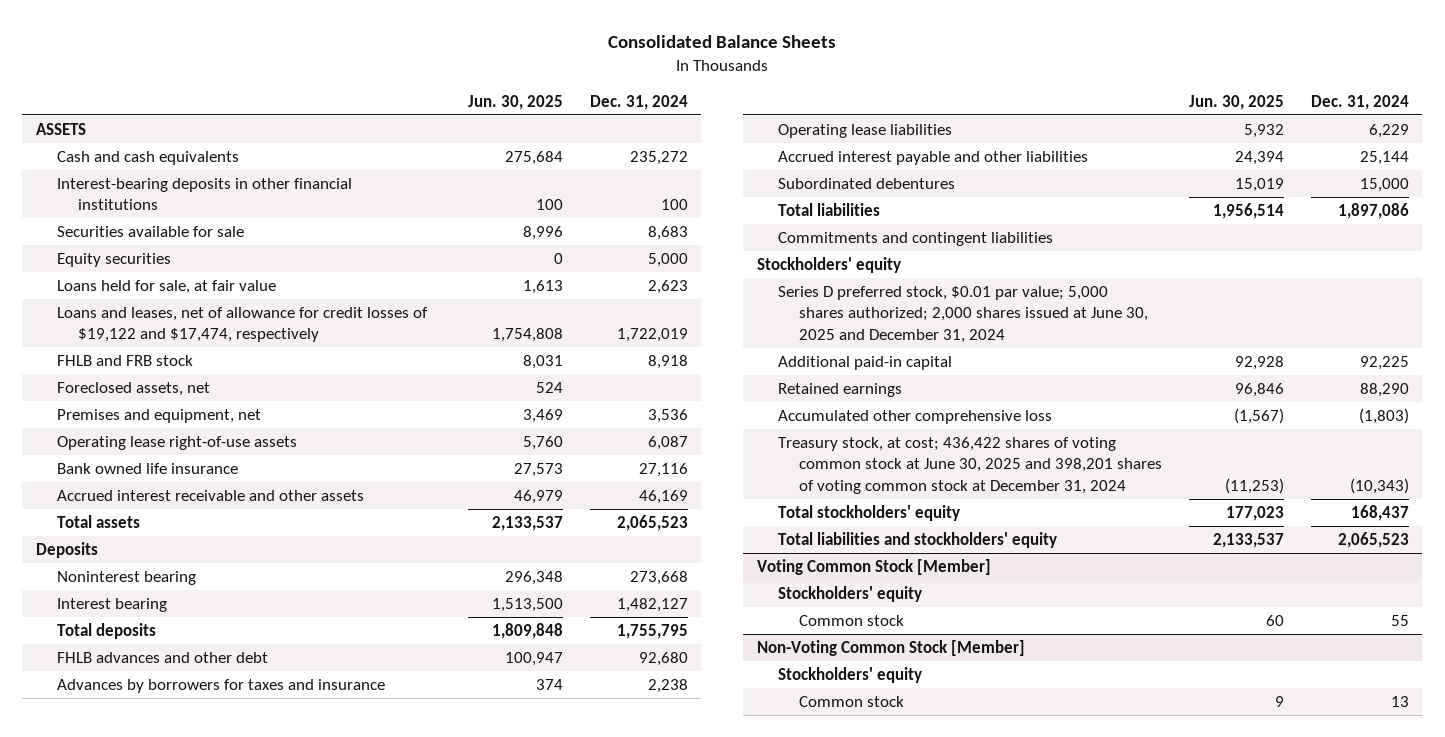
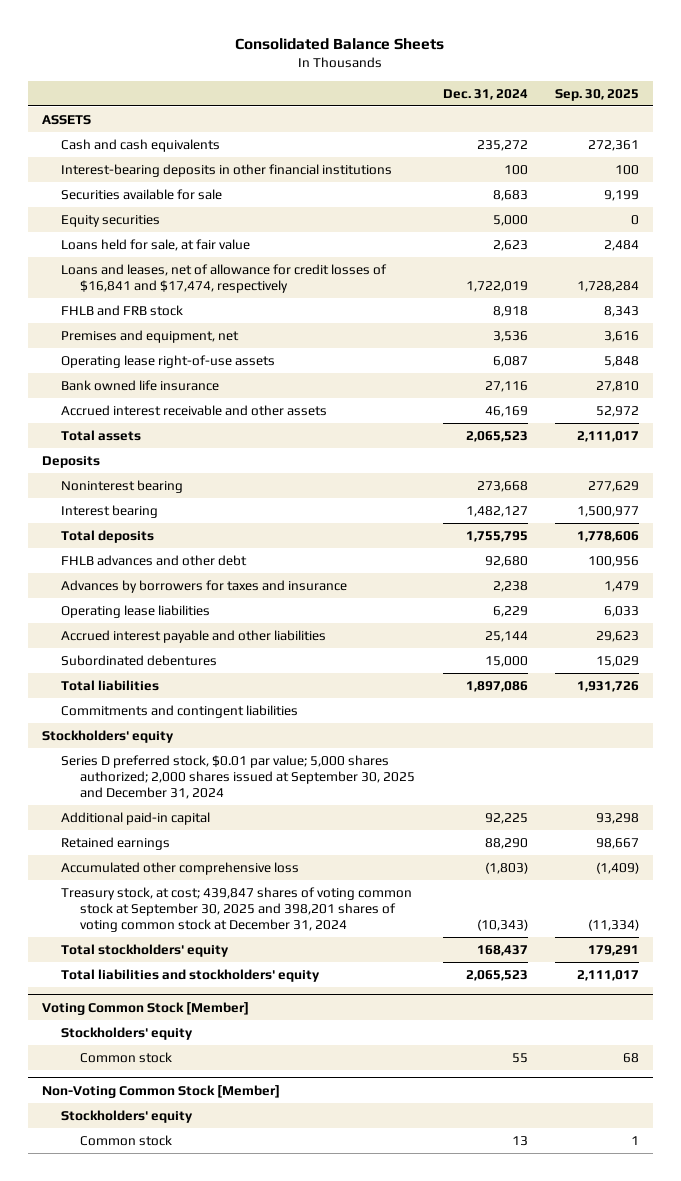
[467,94,563,110] Jun. 30, 2025 -> none
none -> [555,88,640,101] Sep. 30, 2025
[56,306,428,343] Loans and leases, net of allowance for credit losses of $19,122 and $17,474, respectively -> [60,263,387,293] Loans and leases, net of allowance for credit losses of $16,841 and $17,474, respectively
[56,381,210,396] Foreclosed assets, net -> none
[777,285,1148,343] Series D preferred stock, $0.01 par value; 5,000 shares authorized; 2,000 shares issued at June 30, 2025 and December 31, 2024 -> [60,754,416,799] Series D preferred stock, $0.01 par value; 5,000 shares authorized; 2,000 shares issued at September 30, 2025 and December 31, 2024
[777,436,1162,494] Treasury stock, at cost; 436,422 shares of voting common stock at June 30, 2025 and 398,201 shares of voting common stock at December 31, 2024 -> [60,886,412,932] Treasury stock, at cost; 439,847 shares of voting common stock at September 30, 2025 and 398,201 shares of voting common stock at December 31, 2024

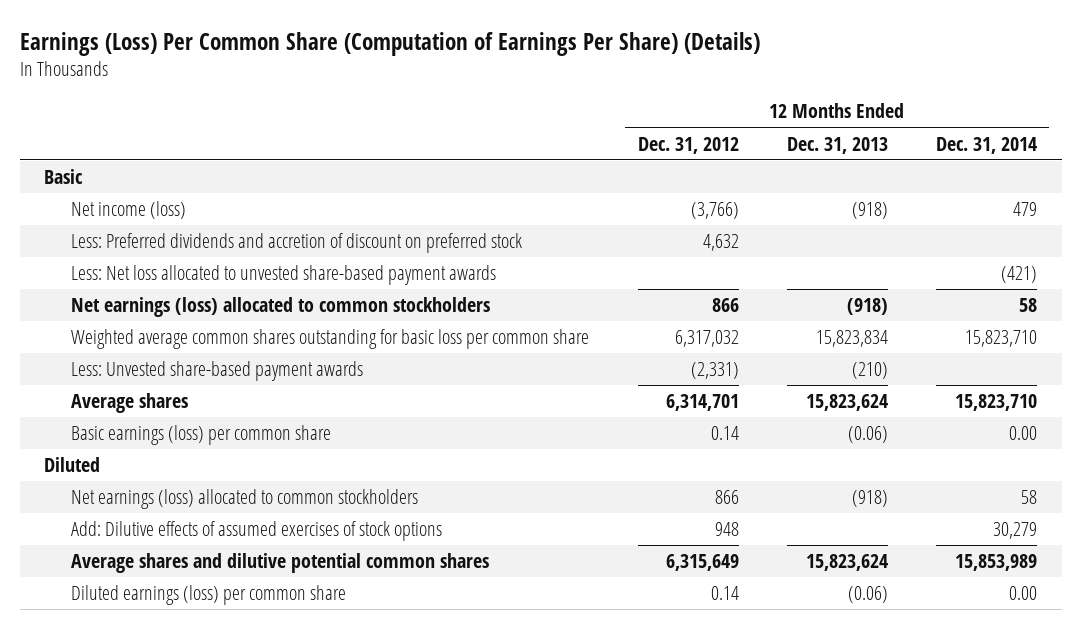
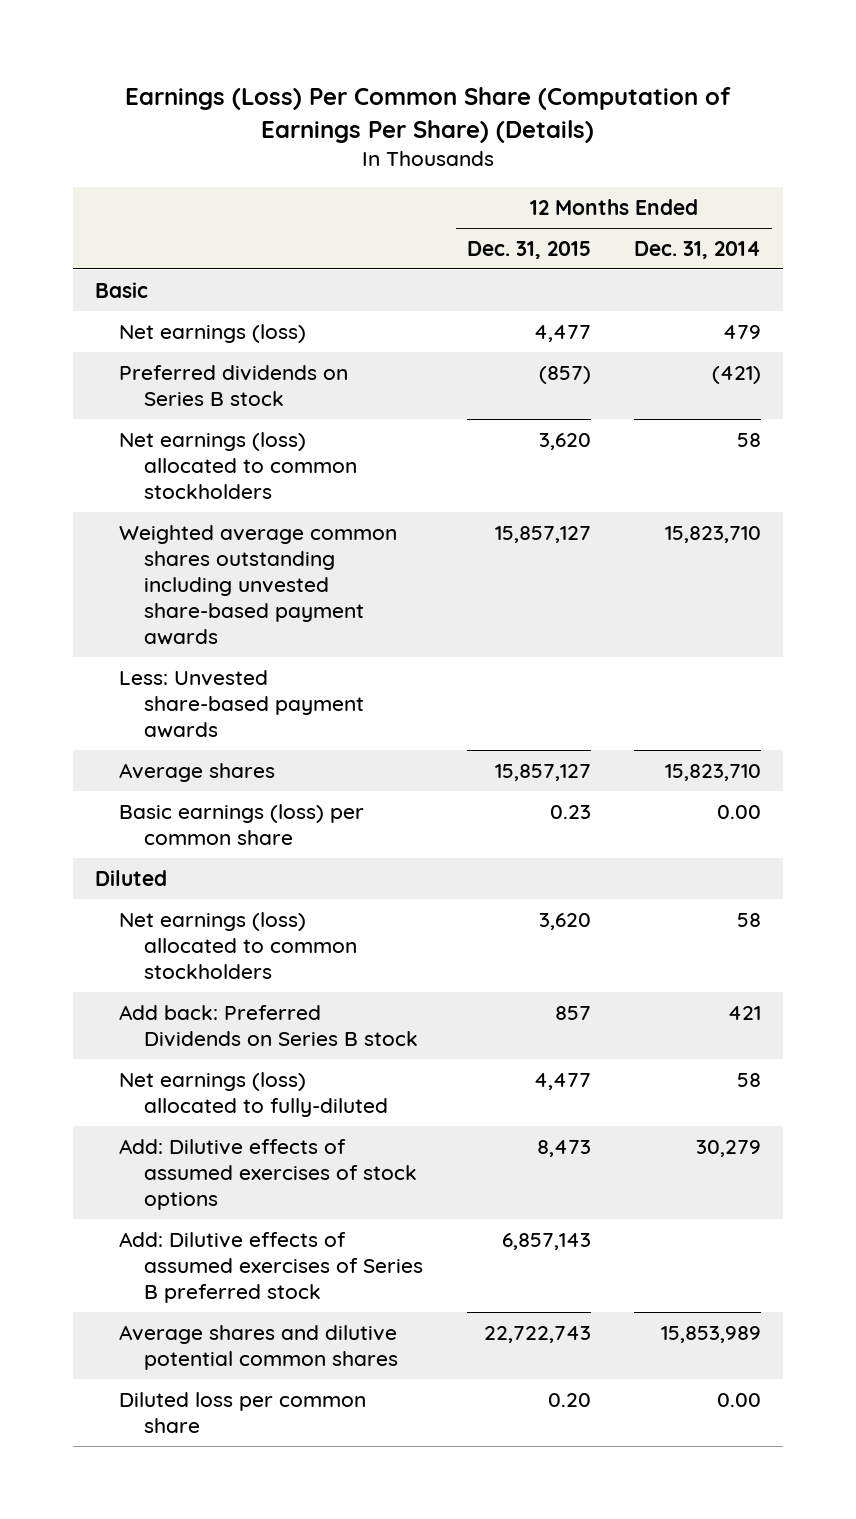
[637,136,739,154] Dec. 31, 2012 -> none
[786,136,888,154] Dec. 31, 2013 -> none
none -> [466,240,591,259] Dec. 31, 2015
[71,232,523,253] Less: Preferred dividends and accretion of discount on preferred stock -> none
[71,200,187,219] Net income (loss) -> [119,323,307,343] Net earnings (loss)
[71,264,497,285] Less: Net loss allocated to unvested share-based payment awards -> [119,364,349,406] Preferred dividends on Series B stock
[71,328,590,349] Weighted average common shares outstanding for basic loss per common share -> [119,524,398,645] Weighted average common shares outstanding including unvested share-based payment awards
none -> [119,1004,419,1047] Add back: Preferred Dividends on Series B stock
none -> [119,1071,389,1117] Net earnings (loss) allocated to fully-diluted
none -> [119,1231,424,1303] Add: Dilutive effects of assumed exercises of Series B preferred stock
[71,584,347,605] Diluted earnings (loss) per common share -> [119,1391,367,1433] Diluted loss per common share

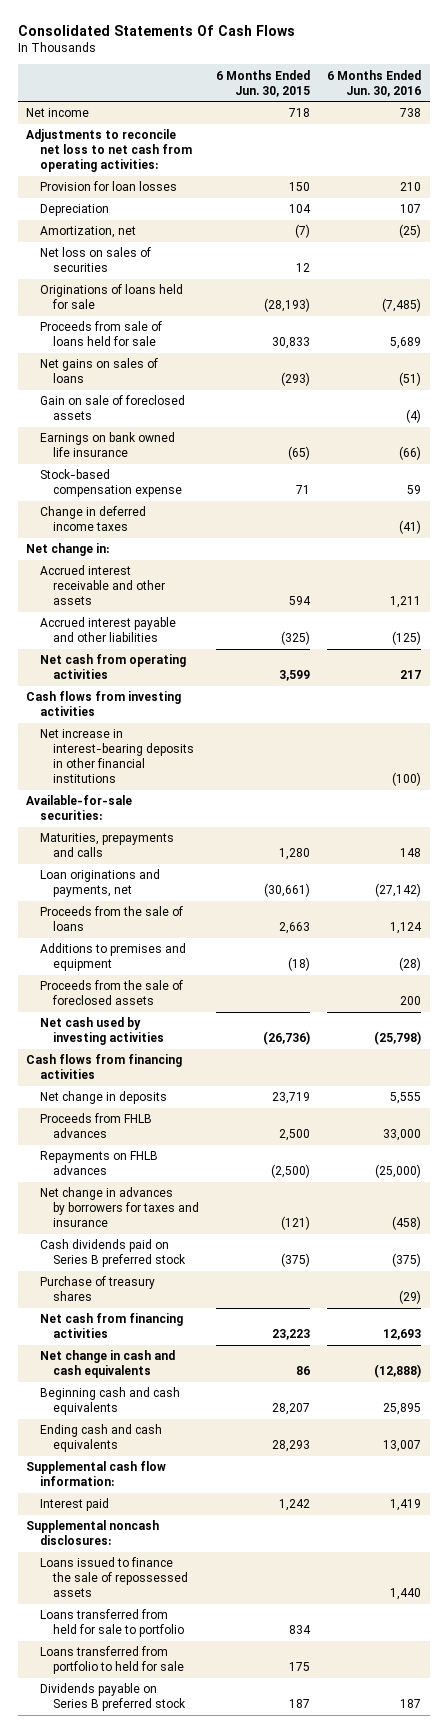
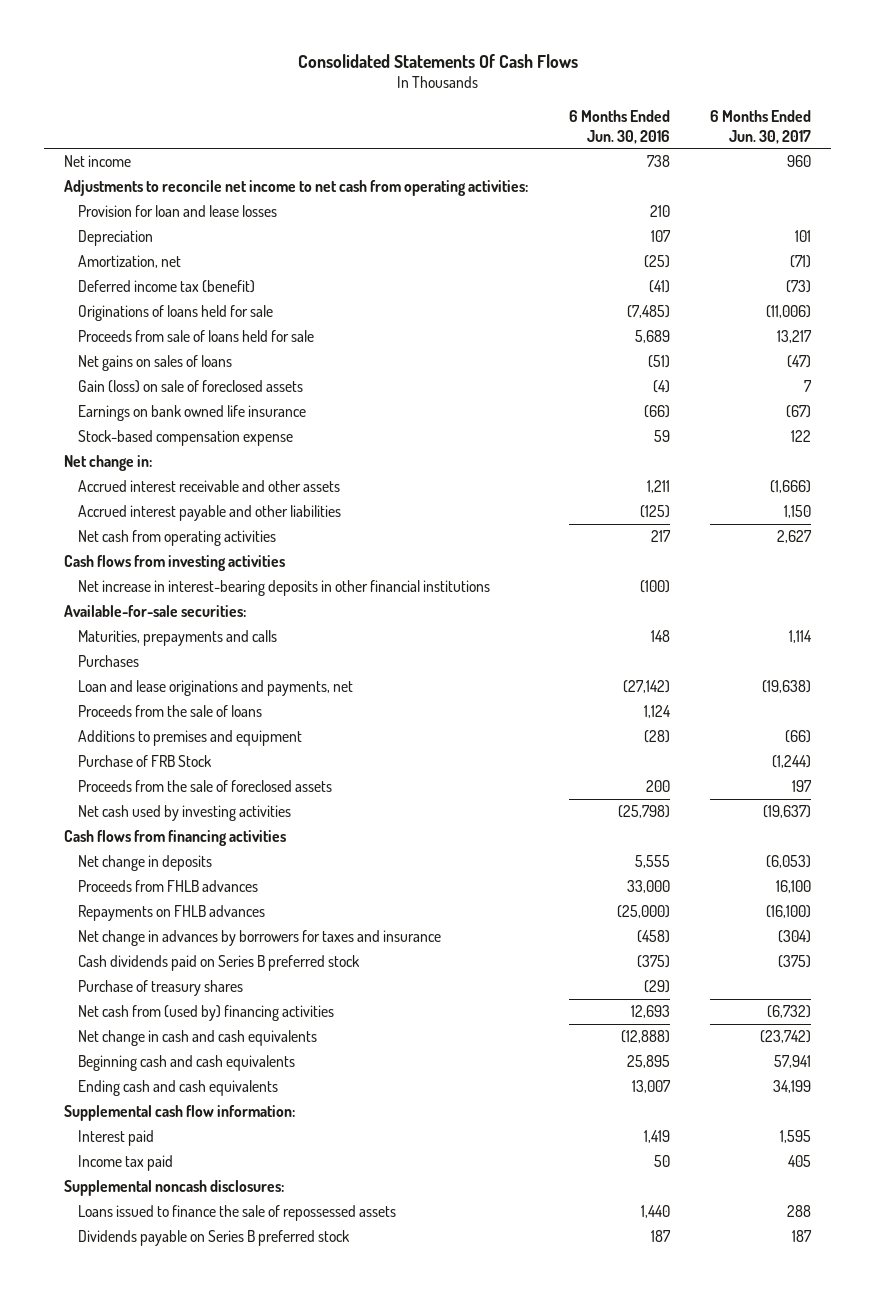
[216,69,311,97] 6 Months Ended Jun. 30, 2015 -> none
none -> [710,109,812,144] 6 Months Ended Jun. 30, 2017
[26,129,192,173] Adjustments to reconcile net loss to net cash from operating activities: -> [64,180,529,197] Adjustments to reconcile net income to net cash from operating activities:
[39,181,177,192] Provision for loan losses -> [78,205,278,218] Provision for loan and lease losses
[39,247,151,273] Net loss on sales of securities -> none
none -> [78,280,256,294] Deferred income tax (benefit)
[39,395,185,421] Gain on sale of foreclosed assets -> [78,380,304,394] Gain (loss) on sale of foreclosed assets
[39,506,146,532] Change in deferred income taxes -> none
none -> [78,655,140,668] Purchases
[39,869,160,898] Loan originations and payments, net -> [78,680,354,697] Loan and lease originations and payments, net
none -> [78,755,213,768] Purchase of FRB Stock
[39,1313,183,1339] Net cash from financing activities -> [78,1005,335,1022] Net cash from (used by) financing activities
none -> [78,1155,174,1172] Income tax paid
[39,1609,184,1638] Loans transferred from held for sale to portfolio -> none
[39,1646,184,1675] Loans transferred from portfolio to held for sale -> none

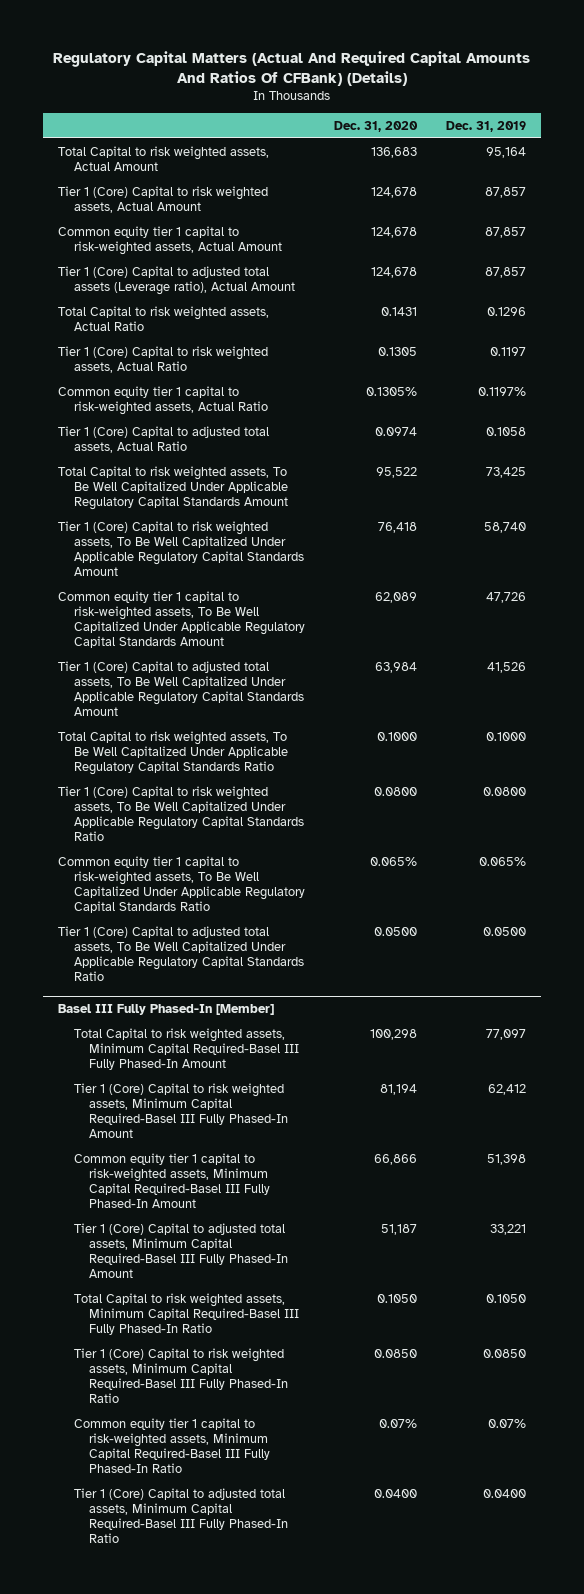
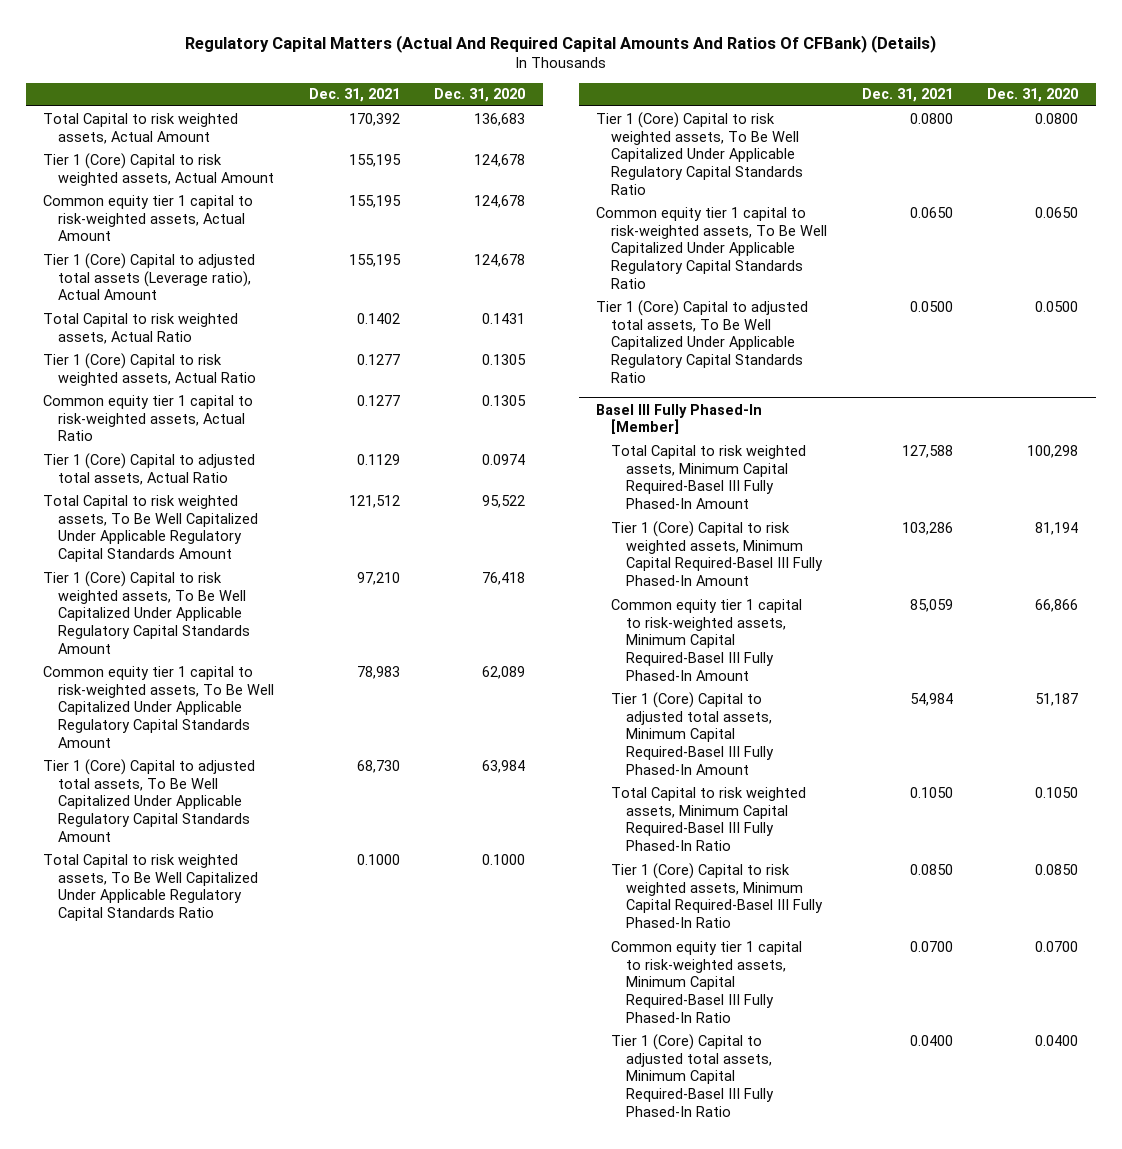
[446,120,527,132] Dec. 31, 2019 -> none
none -> [308,88,400,103] Dec. 31, 2021
[365,386,417,396] 0.1305% -> [482,394,527,406] 0.1305
[369,856,417,866] 0.065% -> [1035,206,1079,218] 0.0650
[378,1418,417,1428] 0.07% -> [1035,940,1079,952] 0.0700

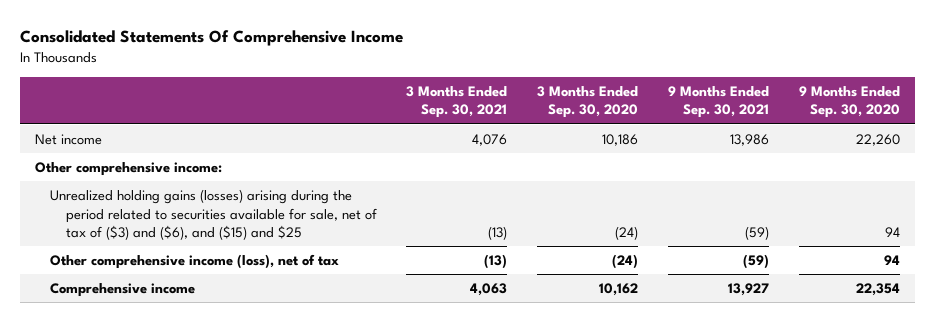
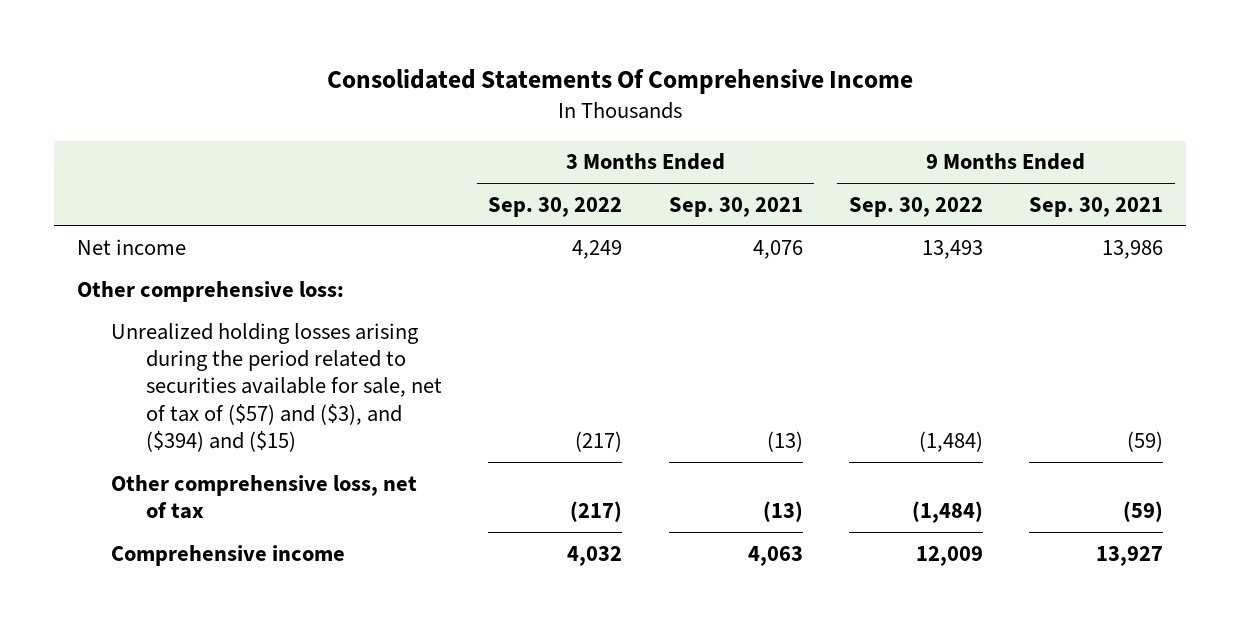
[537,85,639,119] 3 Months Ended Sep. 30, 2020 -> none
[798,85,900,119] 9 Months Ended Sep. 30, 2020 -> none
none -> [488,196,623,217] Sep. 30, 2022
none -> [848,196,983,217] Sep. 30, 2022
[34,161,222,176] Other comprehensive income: -> [76,280,344,302] Other comprehensive loss:
[50,188,377,241] Unrealized holding gains (losses) arising during the period related to securities available for sale, net of tax of ($3) and ($6), and ($15) and $25 -> [111,322,443,453] Unrealized holding losses arising during the period related to securities available for sale, net of tax of ($57) and ($3), and ($394) and ($15)
[50,253,340,269] Other comprehensive income (loss), net of tax -> [111,474,418,519] Other comprehensive loss, net of tax

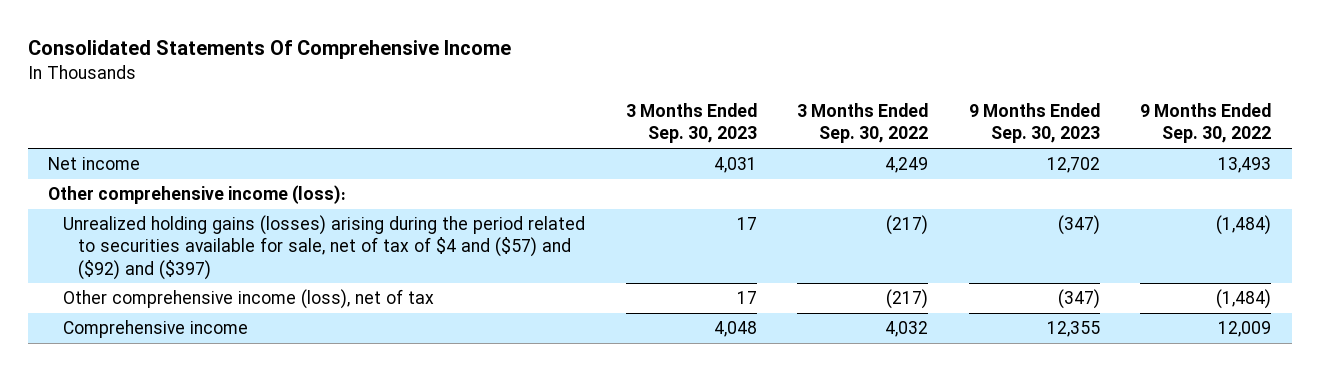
[668,196,803,217] Sep. 30, 2021 -> none
[1029,196,1164,217] Sep. 30, 2021 -> none
none -> [625,103,757,144] 3 Months Ended Sep. 30, 2023
none -> [968,103,1100,144] 9 Months Ended Sep. 30, 2023
[76,280,344,302] Other comprehensive loss: -> [48,185,347,205] Other comprehensive income (loss):
[111,322,443,453] Unrealized holding losses arising during the period related to securities available for sale, net of tax of ($57) and ($3), and ($394) and ($15) -> [63,215,586,280] Unrealized holding gains (losses) arising during the period related to securities available for sale, net of tax of $4 and ($57) and ($92) and ($397)
[111,474,418,519] Other comprehensive loss, net of tax -> [63,289,435,310] Other comprehensive income (loss), net of tax

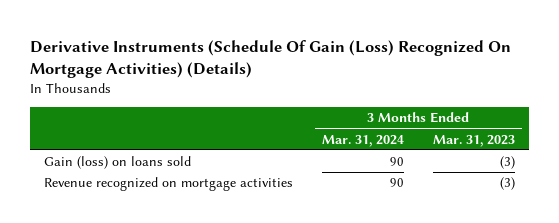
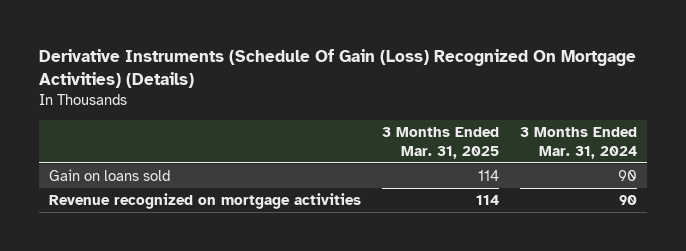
[432,134,515,147] Mar. 31, 2023 -> none
none -> [382,127,500,159] 3 Months Ended Mar. 31, 2025
[44,156,192,170] Gain (loss) on loans sold -> [49,169,171,182] Gain on loans sold

